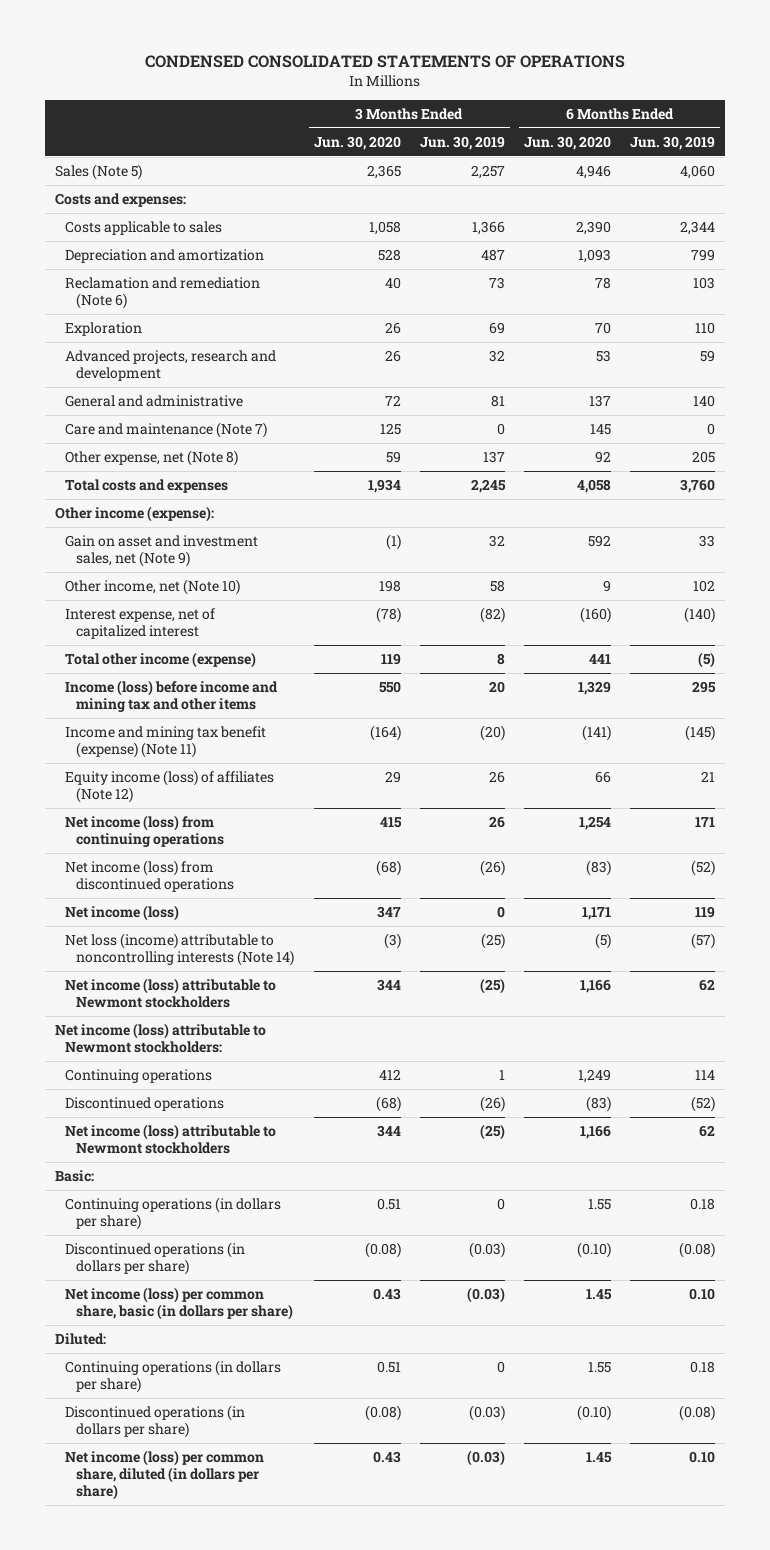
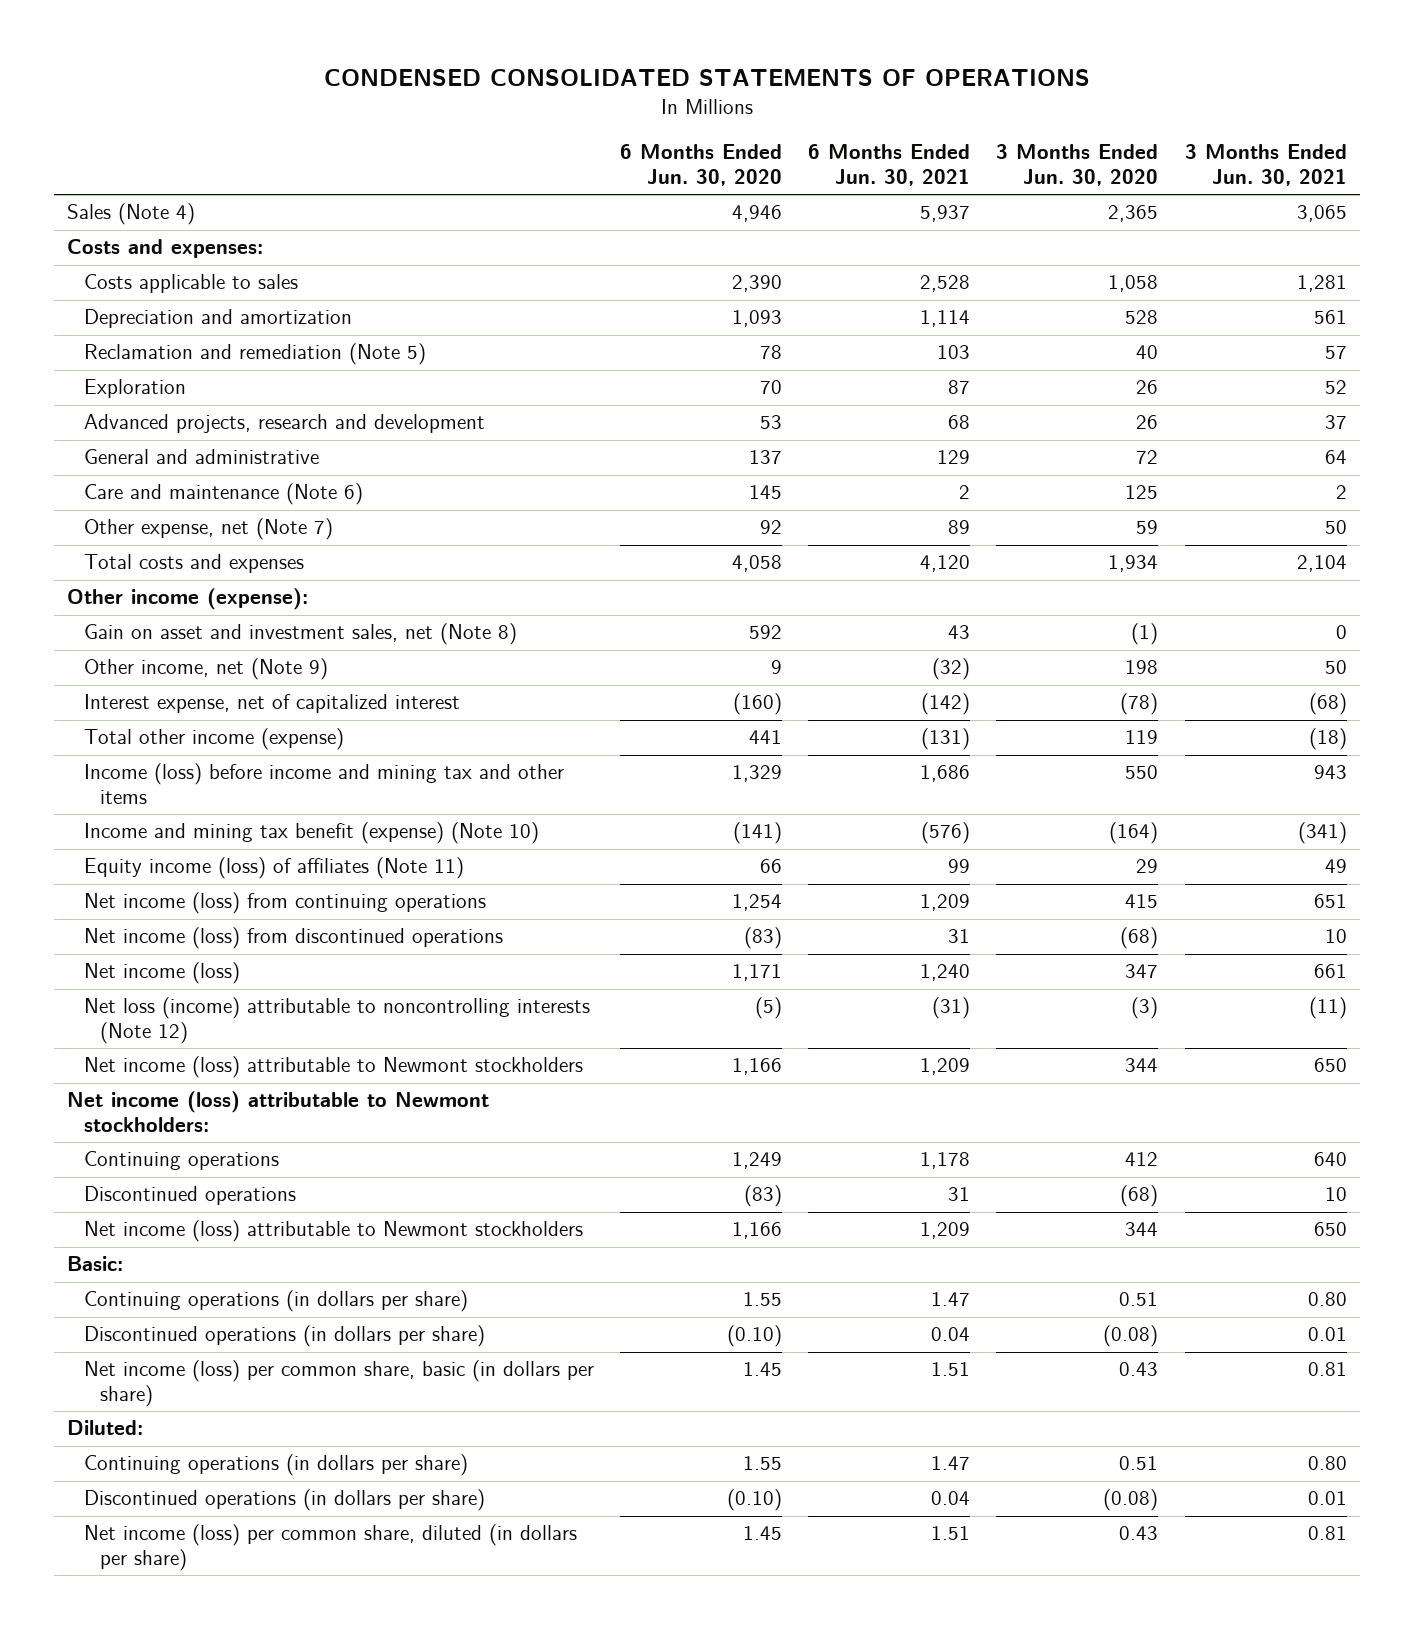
[419,135,505,150] Jun. 30, 2019 -> none
[630,135,716,150] Jun. 30, 2019 -> none
none -> [808,144,971,186] 6 Months Ended Jun. 30, 2021
none -> [1184,144,1347,186] 3 Months Ended Jun. 30, 2021
[54,164,142,181] Sales (Note 5) -> [67,203,196,226] Sales (Note 4)
[65,277,261,310] Reclamation and remediation (Note 6) -> [83,343,426,366] Reclamation and remediation (Note 5)
[65,422,268,439] Care and maintenance (Note 7) -> [83,483,363,506] Care and maintenance (Note 6)
[65,450,239,467] Other expense, net (Note 8) -> [83,518,333,541] Other expense, net (Note 7)
[65,535,259,568] Gain on asset and investment sales, net (Note 9) -> [83,623,517,646] Gain on asset and investment sales, net (Note 8)
[65,579,241,596] Other income, net (Note 10) -> [83,658,328,681] Other income, net (Note 9)
[65,726,267,759] Income and mining tax benefit (expense) (Note 11) -> [83,822,539,845] Income and mining tax benefit (expense) (Note 10)
[65,770,275,804] Equity income (loss) of affiliates (Note 12) -> [83,857,464,880] Equity income (loss) of affiliates (Note 11)
[65,933,295,967] Net loss (income) attributable to noncontrolling interests (Note 14) -> [83,997,590,1045] Net loss (income) attributable to noncontrolling interests (Note 12)

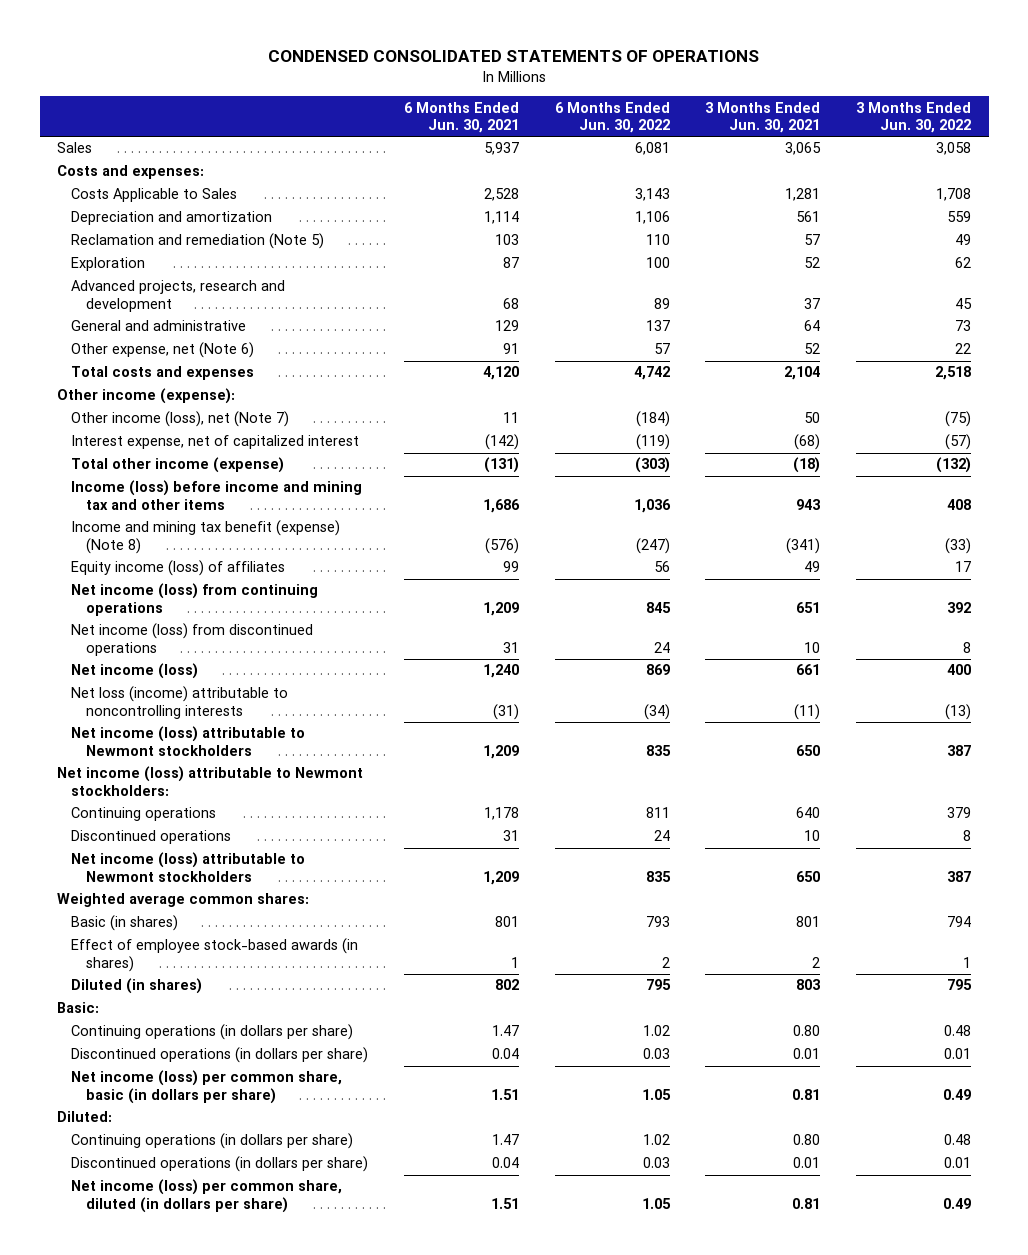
[620,144,783,186] 6 Months Ended Jun. 30, 2020 -> none
[996,144,1159,186] 3 Months Ended Jun. 30, 2020 -> none
none -> [554,101,670,134] 6 Months Ended Jun. 30, 2022
none -> [855,101,971,134] 3 Months Ended Jun. 30, 2022
[67,203,196,226] Sales (Note 4) -> [57,142,93,154] Sales
[83,274,298,294] Costs applicable to sales -> [71,188,238,203] Costs Applicable to Sales
[83,483,363,506] Care and maintenance (Note 6) -> none
[83,518,333,541] Other expense, net (Note 7) -> [71,342,255,359] Other expense, net (Note 6)
[948,520,971,535] 89 -> [503,343,520,355] 91
[1324,520,1347,535] 50 -> [804,343,821,355] 52
[83,623,517,646] Gain on asset and investment sales, net (Note 8) -> none
[83,658,328,681] Other income, net (Note 9) -> [71,411,290,428] Other income (loss), net (Note 7)
[932,658,971,681] (32) -> [503,412,520,424] 11
[83,822,539,845] Income and mining tax benefit (expense) (Note 10) -> [71,520,341,554] Income and mining tax benefit (expense) (Note 8)
[83,857,464,880] Equity income (loss) of affiliates (Note 11) -> [71,560,286,577] Equity income (loss) of affiliates
[83,997,590,1045] Net loss (income) attributable to noncontrolling interests (Note 12) -> [71,686,289,719] Net loss (income) attributable to noncontrolling interests
none -> [57,893,310,908] Weighted average common shares:
none -> [71,915,179,932] Basic (in shares)
none -> [71,938,359,972] Effect of employee stock-based awards (in shares)
none -> [71,978,203,995] Diluted (in shares)

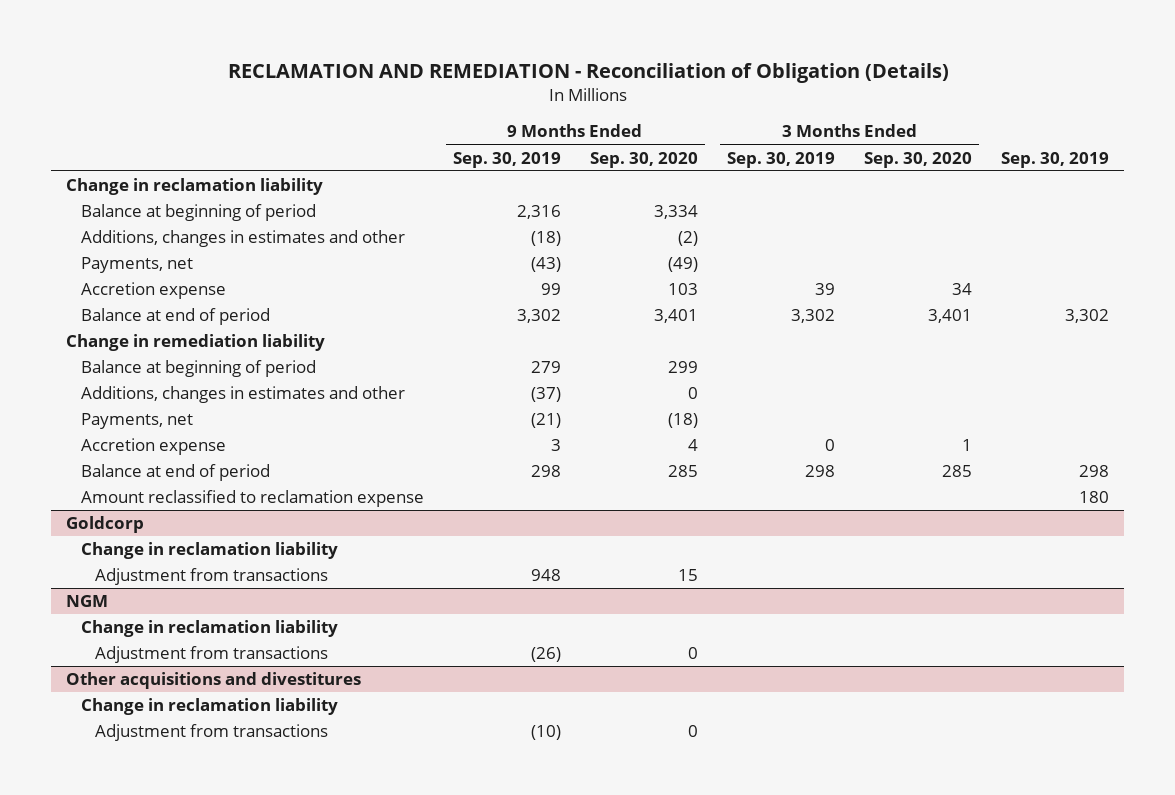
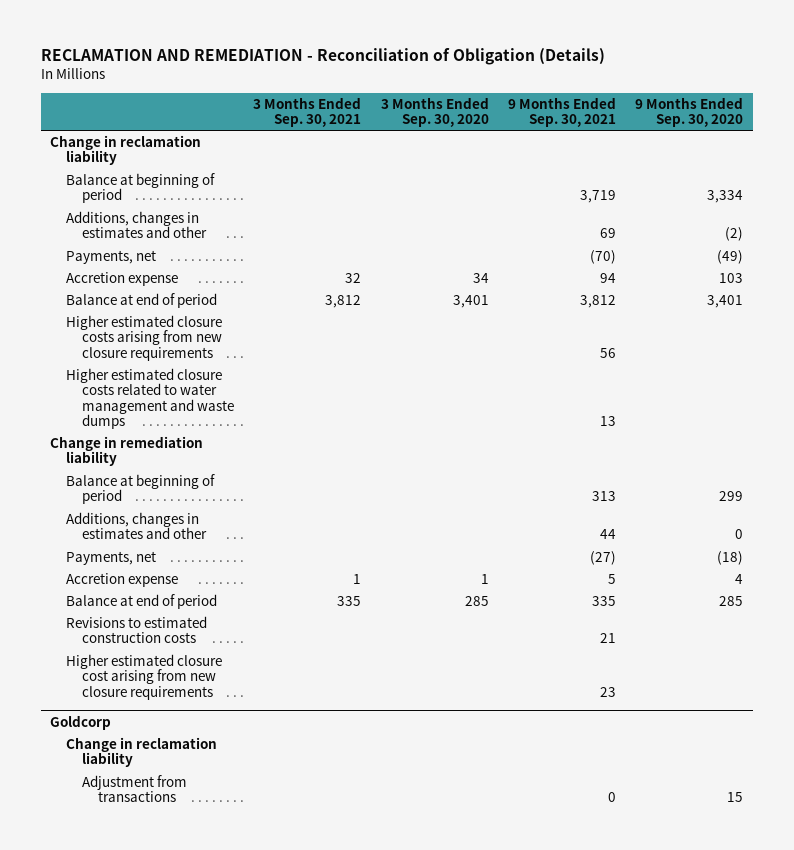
[452,151,561,168] Sep. 30, 2019 -> none
[727,151,836,168] Sep. 30, 2019 -> none
[1001,151,1110,168] Sep. 30, 2019 -> none
none -> [253,96,362,128] 3 Months Ended Sep. 30, 2021
none -> [508,96,617,128] 9 Months Ended Sep. 30, 2021
none -> [66,314,223,361] Higher estimated closure costs arising from new closure requirements
none -> [66,367,235,430] Higher estimated closure costs related to water management and waste dumps
[80,490,424,508] Amount reclassified to reclamation expense -> none
none -> [66,615,208,644] Revisions to estimated construction costs
none -> [66,653,223,700] Higher estimated closure cost arising from new closure requirements
[65,595,108,608] NGM -> none
[80,620,338,638] Change in reclamation liability -> none
[95,646,329,664] Adjustment from transactions -> none
[65,672,361,690] Other acquisitions and divestitures -> none
[80,698,338,716] Change in reclamation liability -> none
[95,724,329,742] Adjustment from transactions -> none

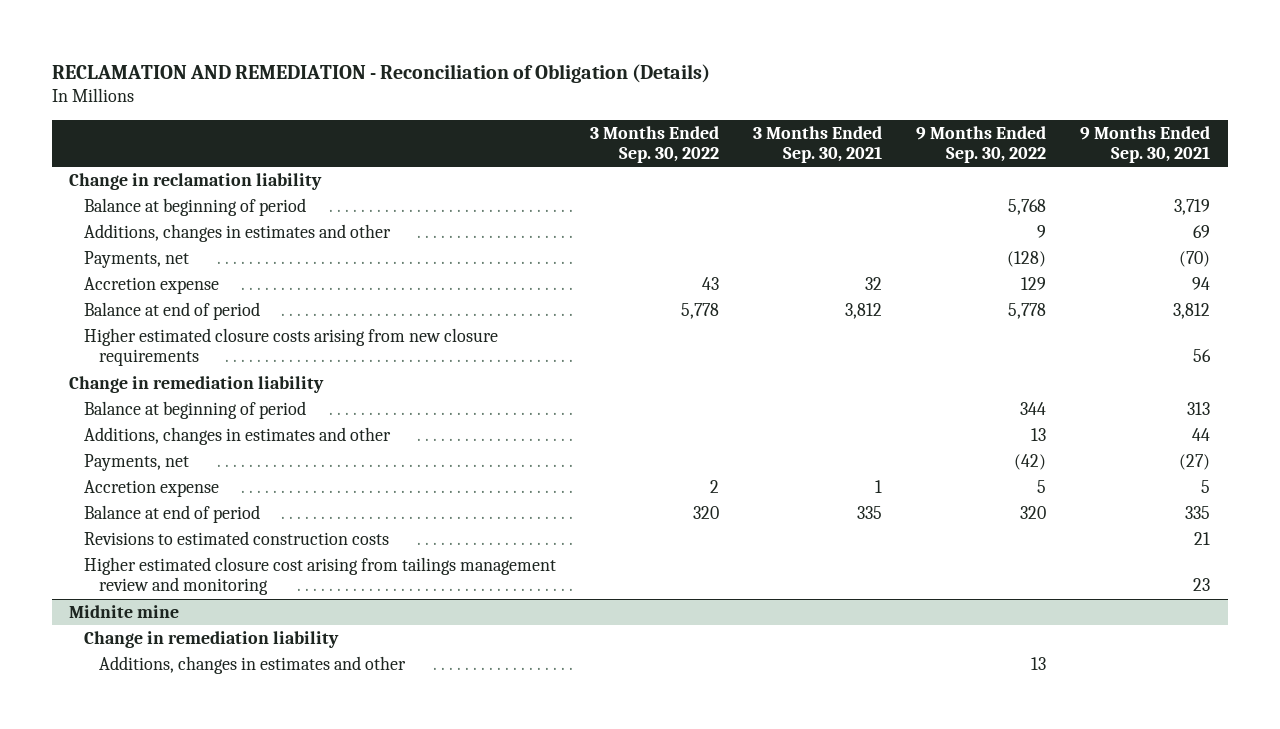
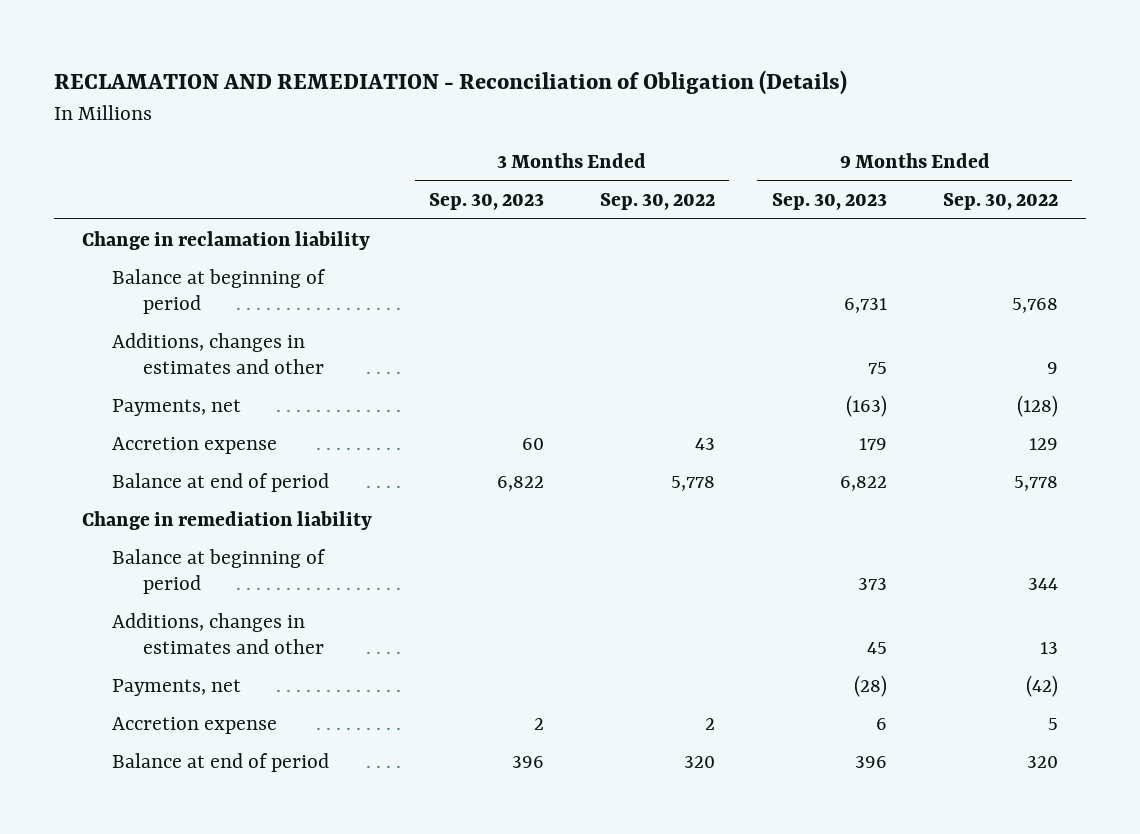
[753,125,883,164] 3 Months Ended Sep. 30, 2021 -> none
[1080,125,1211,164] 9 Months Ended Sep. 30, 2021 -> none
none -> [428,192,544,210] Sep. 30, 2023
none -> [771,192,887,210] Sep. 30, 2023
[84,327,499,367] Higher estimated closure costs arising from new closure requirements -> none
[84,530,390,545] Revisions to estimated construction costs -> none
[84,556,557,596] Higher estimated closure cost arising from tailings management review and monitoring -> none
[69,604,180,618] Midnite mine -> none
[84,630,340,648] Change in remediation liability -> none
[99,655,407,674] Additions, changes in estimates and other -> none

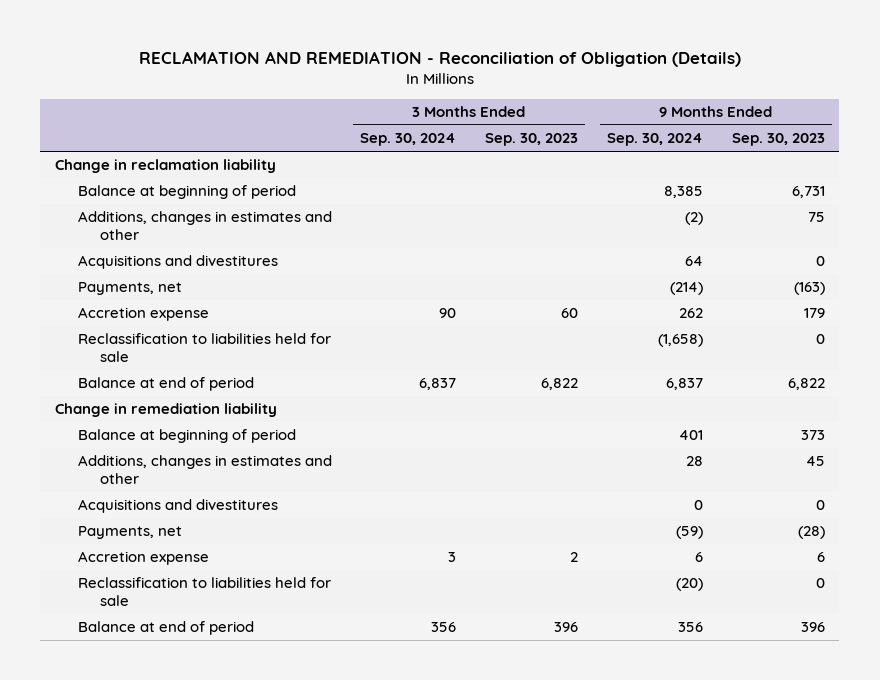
[600,192,716,210] Sep. 30, 2022 -> none
[942,192,1058,210] Sep. 30, 2022 -> none
none -> [360,133,457,147] Sep. 30, 2024
none -> [607,133,704,147] Sep. 30, 2024
none -> [77,255,278,270] Acquisitions and divestitures
none -> [77,333,331,363] Reclassification to liabilities held for sale
none -> [77,499,278,514] Acquisitions and divestitures
none -> [77,577,331,607] Reclassification to liabilities held for sale

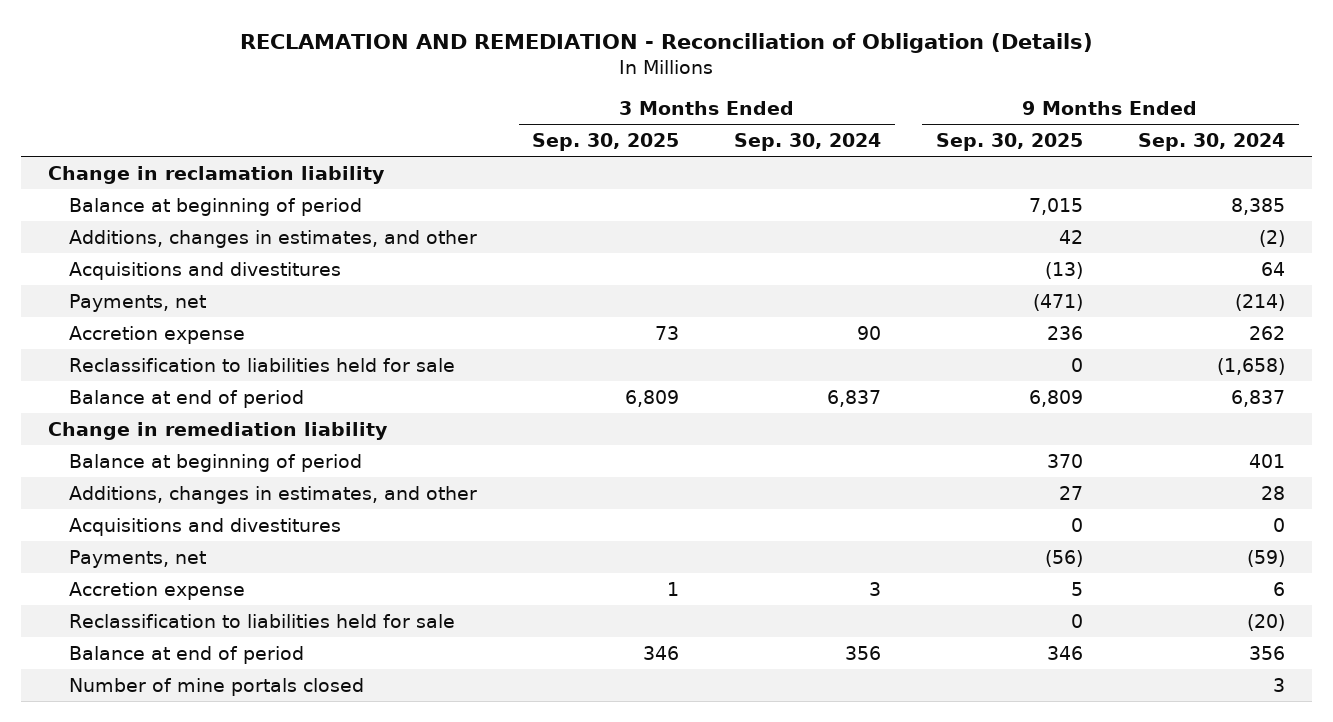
[485,133,579,147] Sep. 30, 2023 -> none
[731,133,825,147] Sep. 30, 2023 -> none
none -> [532,133,680,152] Sep. 30, 2025
none -> [935,133,1083,152] Sep. 30, 2025
[77,211,332,241] Additions, changes in estimates and other -> [69,229,478,248] Additions, changes in estimates, and other
[77,455,332,485] Additions, changes in estimates and other -> [69,485,478,504] Additions, changes in estimates, and other
none -> [69,677,365,696] Number of mine portals closed

